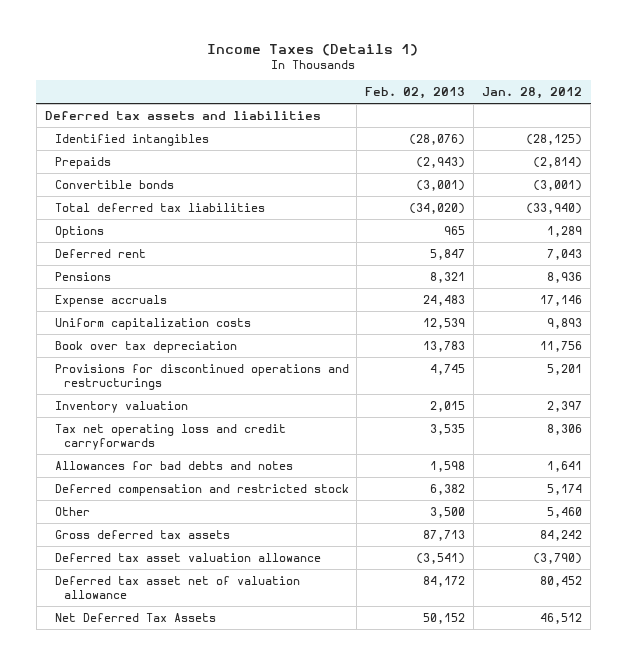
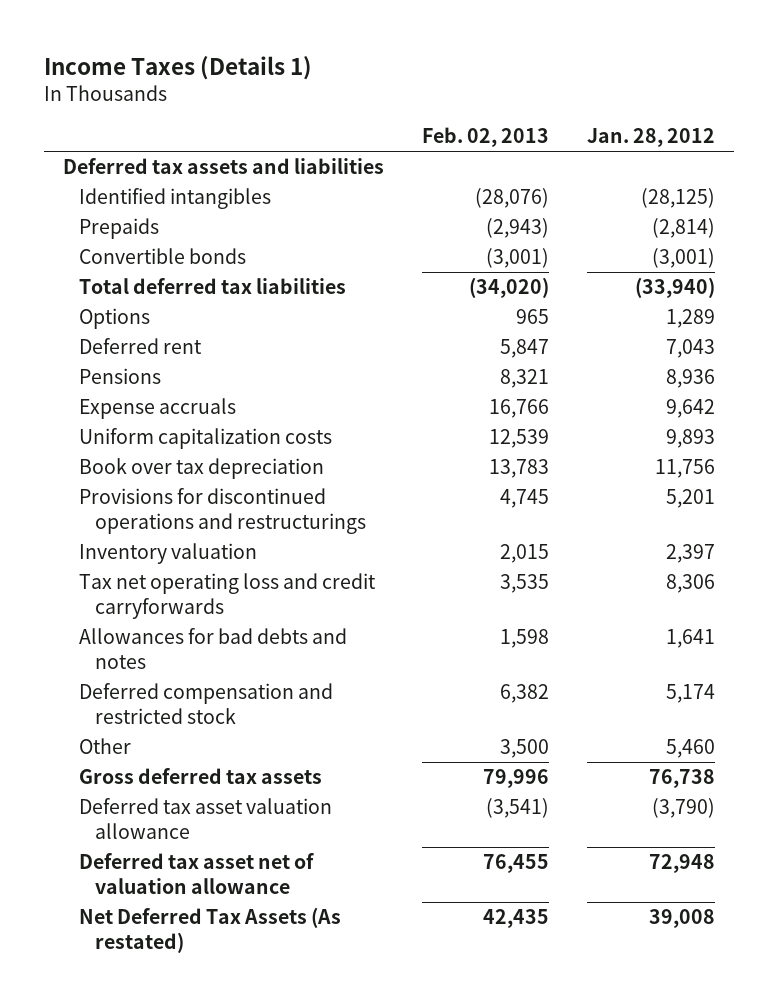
[423,294,466,306] 24,483 -> [488,399,549,419] 16,766
[540,294,583,306] 17,146 -> [665,399,715,419] 9,642
[423,529,466,541] 87,713 -> [482,769,549,789] 79,996
[540,529,583,541] 84,242 -> [648,769,715,789] 76,738
[423,575,466,587] 84,172 -> [482,854,549,874] 76,455
[540,575,583,587] 80,452 -> [648,854,715,874] 72,948
[54,612,216,622] Net Deferred Tax Assets -> [79,907,342,953] Net Deferred Tax Assets (As restated)
[423,612,466,624] 50,152 -> [482,909,549,929] 42,435
[540,612,583,624] 46,512 -> [648,909,715,929] 39,008

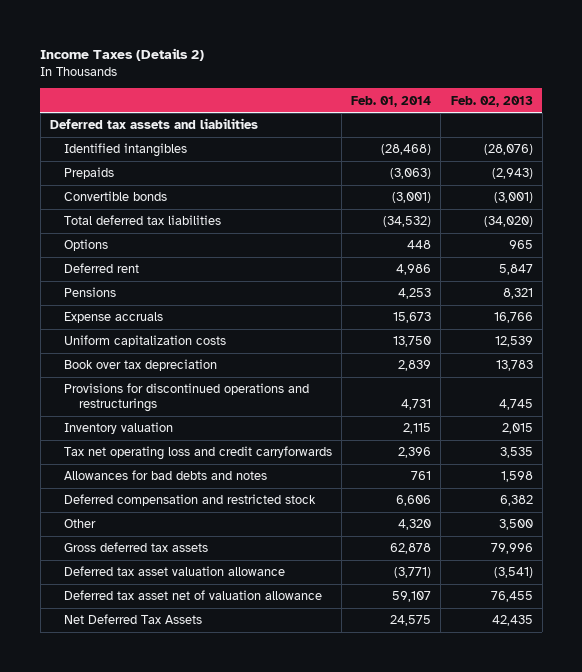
[44,55,313,80] Income Taxes (Details 1) -> [40,48,205,62] Income Taxes (Details 2)
[586,128,715,148] Jan. 28, 2012 -> none
none -> [351,95,432,107] Feb. 01, 2014
[79,907,342,953] Net Deferred Tax Assets (As restated) -> [64,614,203,625] Net Deferred Tax Assets

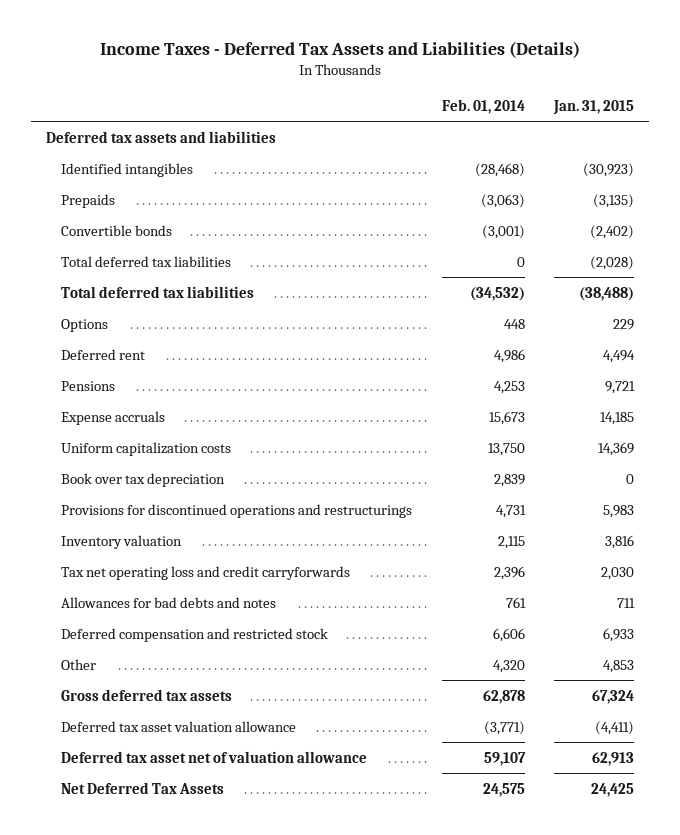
[40,48,205,62] Income Taxes (Details 2) -> [99,40,580,58] Income Taxes - Deferred Tax Assets and Liabilities (Details)
[450,95,533,107] Feb. 02, 2013 -> none
none -> [553,100,635,116] Jan. 31, 2015
none -> [61,255,232,267] Total deferred tax liabilities

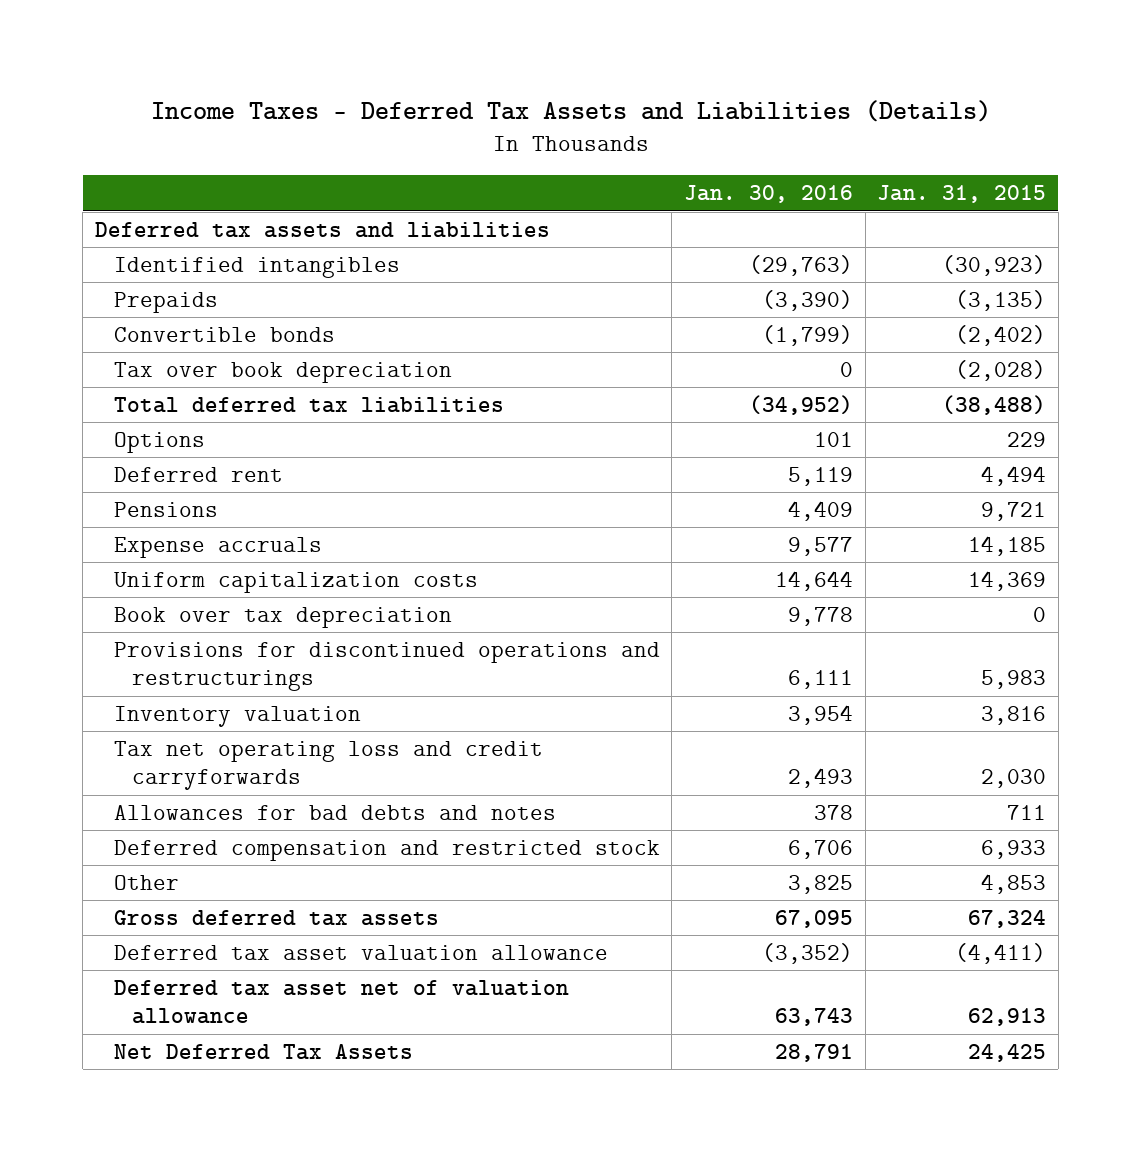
[441,99,525,115] Feb. 01, 2014 -> none
none -> [683,185,853,204] Jan. 30, 2016
[61,255,232,267] Total deferred tax liabilities -> [113,361,452,383] Tax over book depreciation

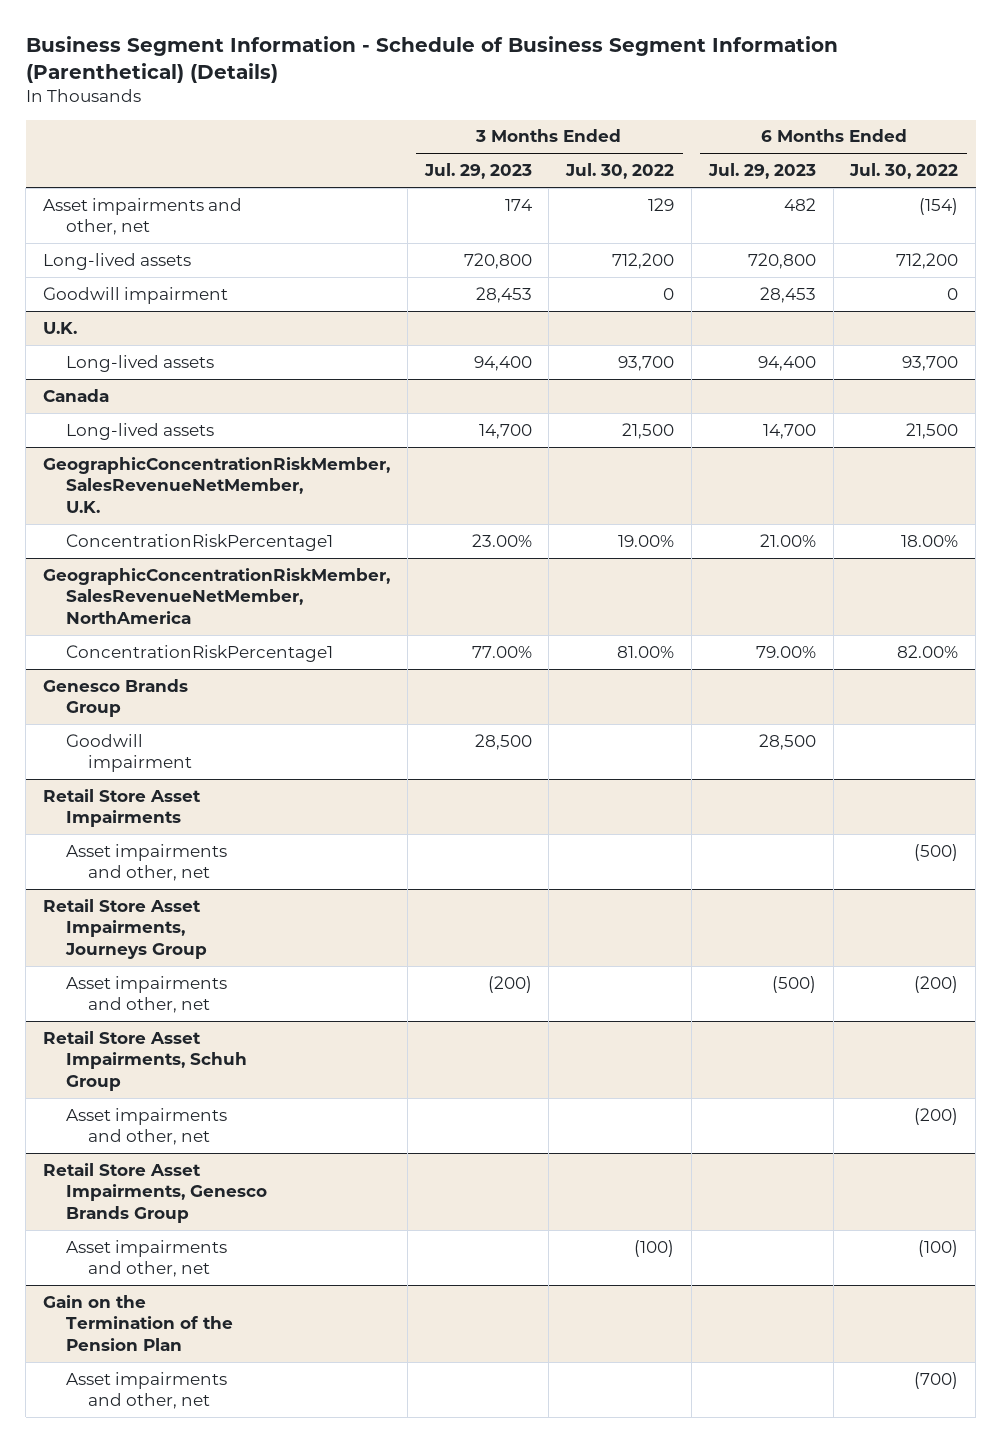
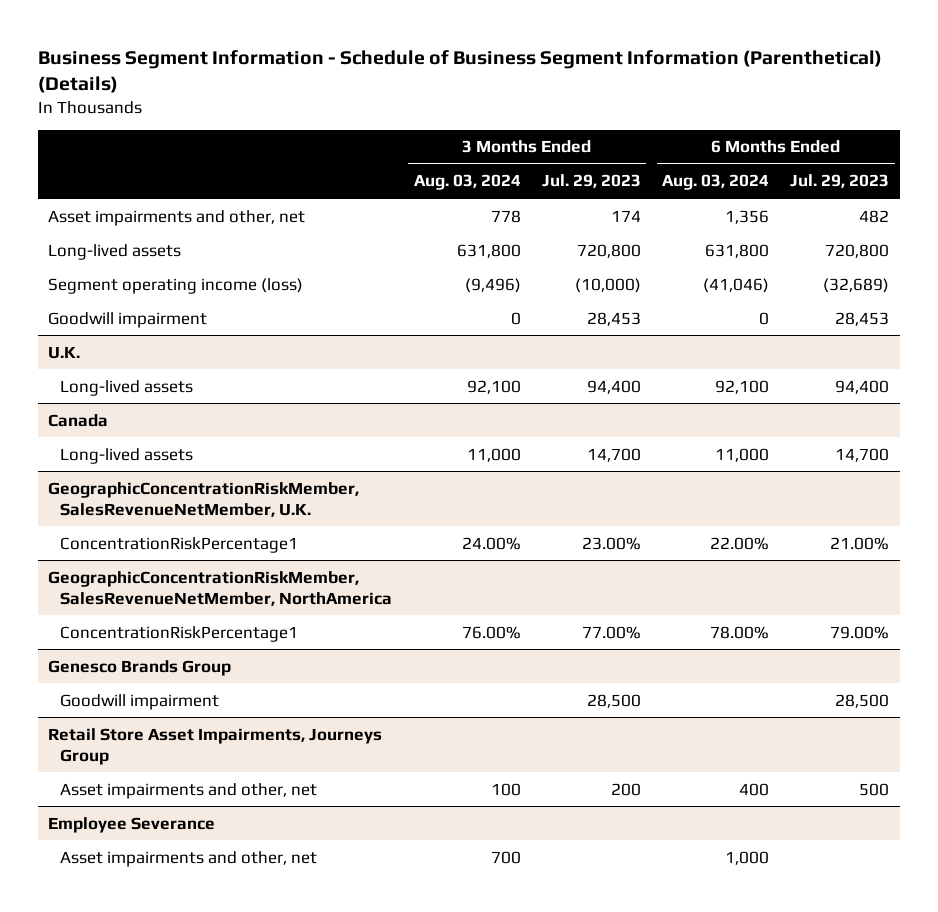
[565,163,675,180] Jul. 30, 2022 -> none
[849,163,959,180] Jul. 30, 2022 -> none
none -> [413,174,521,191] Aug. 03, 2024
none -> [662,174,770,191] Aug. 03, 2024
none -> [48,277,304,294] Segment operating income (loss)
[43,788,202,828] Retail Store Asset Impairments -> none
[65,843,227,882] Asset impairments and other, net -> none
[43,1030,247,1091] Retail Store Asset Impairments, Schuh Group -> none
[65,1107,227,1146] Asset impairments and other, net -> none
[43,1162,267,1223] Retail Store Asset Impairments, Genesco Brands Group -> none
[65,1239,227,1278] Asset impairments and other, net -> none
[43,1294,233,1351] Gain on the Termination of the Pension Plan -> none
[487,975,532,993] (200) -> [610,782,641,796] 200
[771,975,816,993] (500) -> [859,782,890,796] 500
none -> [48,816,216,833] Employee Severance

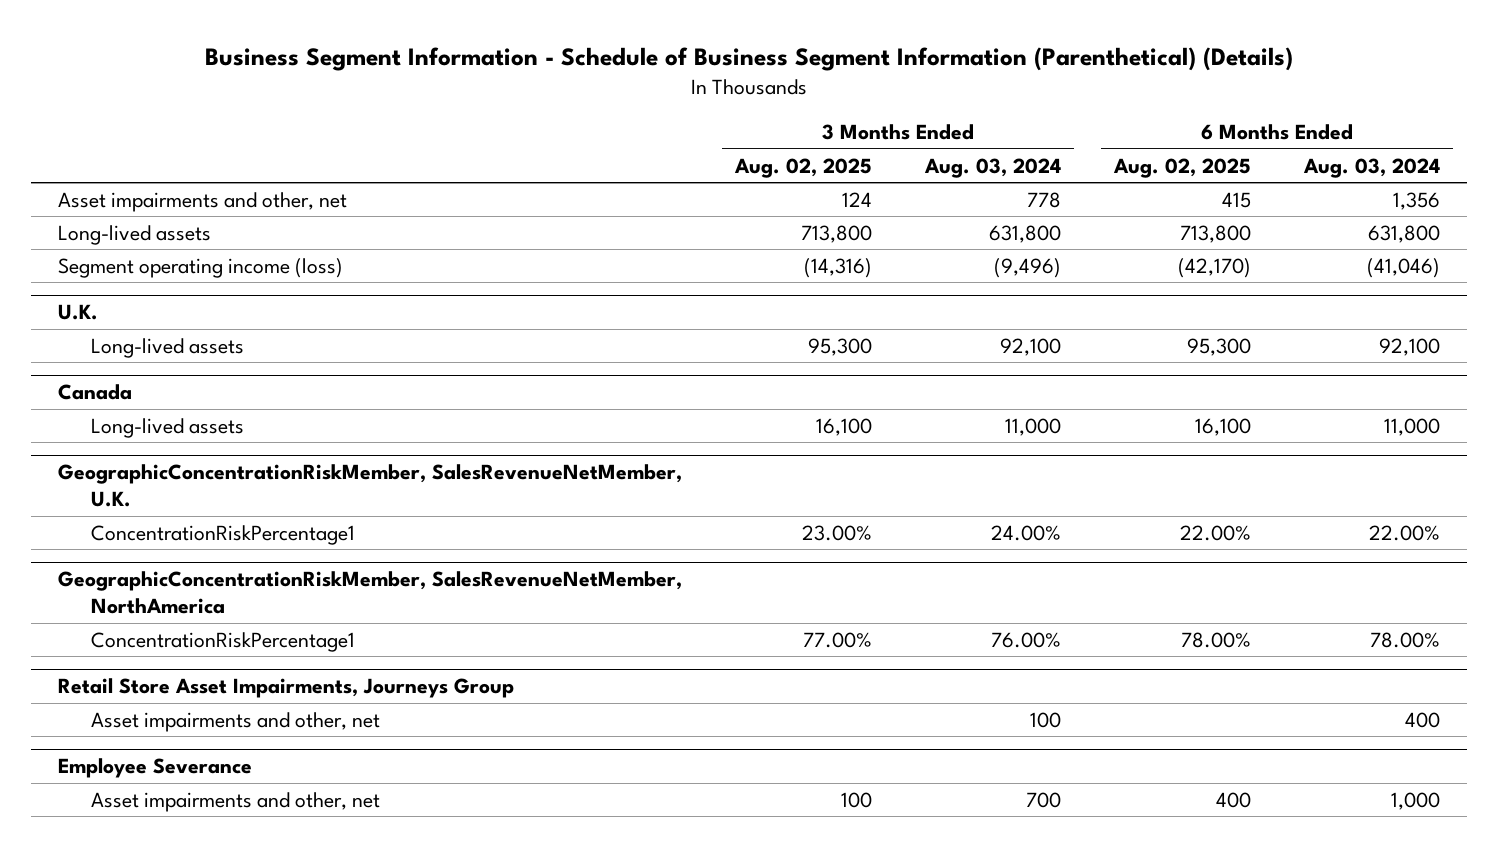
[541,174,641,189] Jul. 29, 2023 -> none
[790,174,890,189] Jul. 29, 2023 -> none
none -> [733,157,872,178] Aug. 02, 2025
none -> [1113,157,1252,178] Aug. 02, 2025
[48,311,208,328] Goodwill impairment -> none
[48,659,232,676] Genesco Brands Group -> none
[60,693,220,710] Goodwill impairment -> none

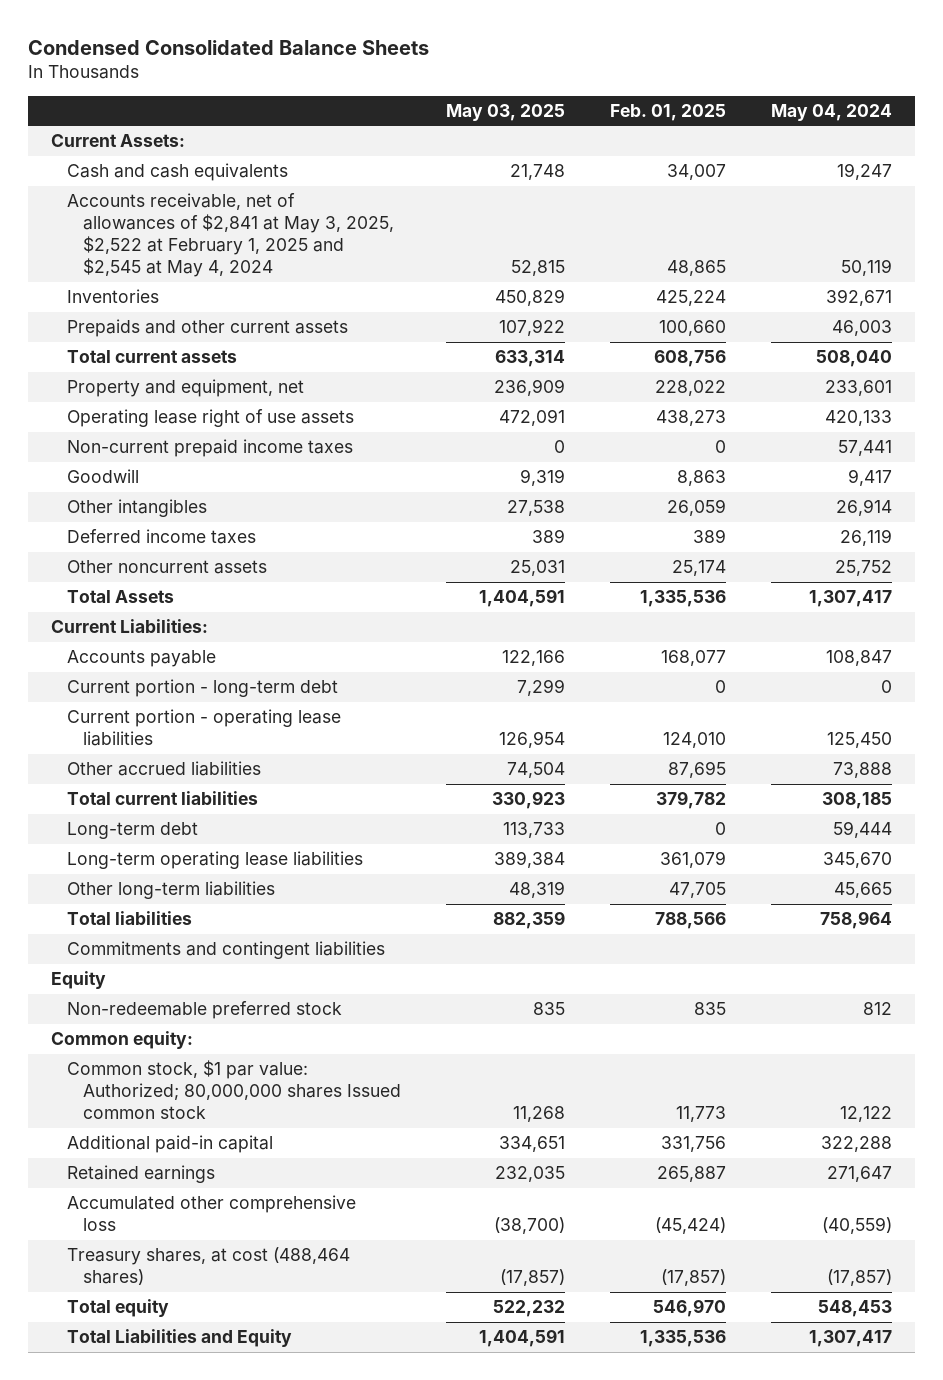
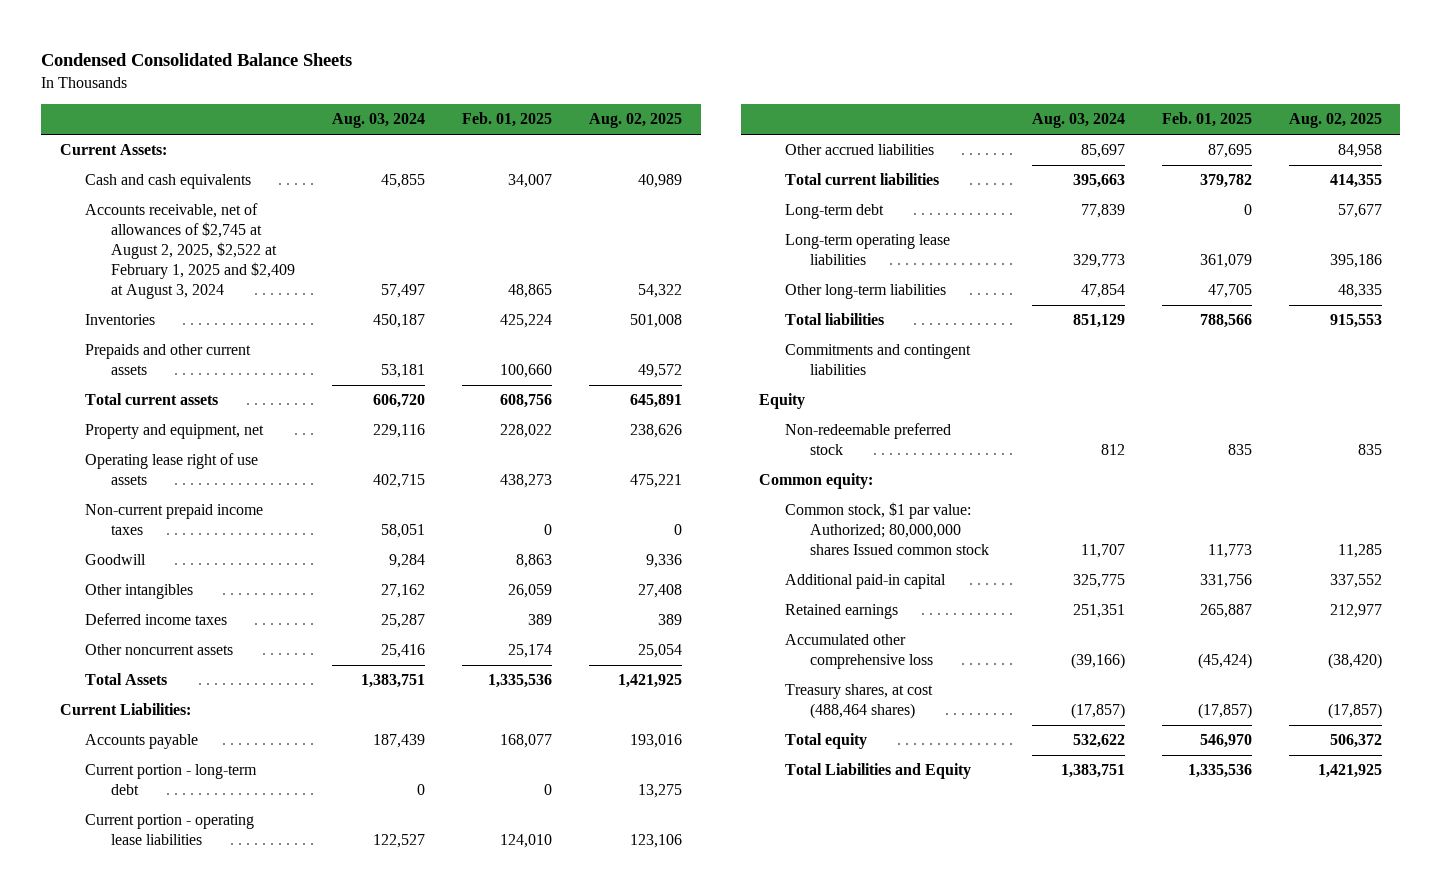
[446,103,566,121] May 03, 2025 -> none
[771,103,893,121] May 04, 2024 -> none
none -> [332,113,426,129] Aug. 03, 2024
none -> [589,113,683,129] Aug. 02, 2025
[66,193,394,278] Accounts receivable, net of allowances of $2,841 at May 3, 2025, $2,522 at February 1, 2025 and $2,545 at May 4, 2024 -> [85,203,295,299] Accounts receivable, net of allowances of $2,745 at August 2, 2025, $2,522 at February 1, 2025 and $2,409 at August 3, 2024

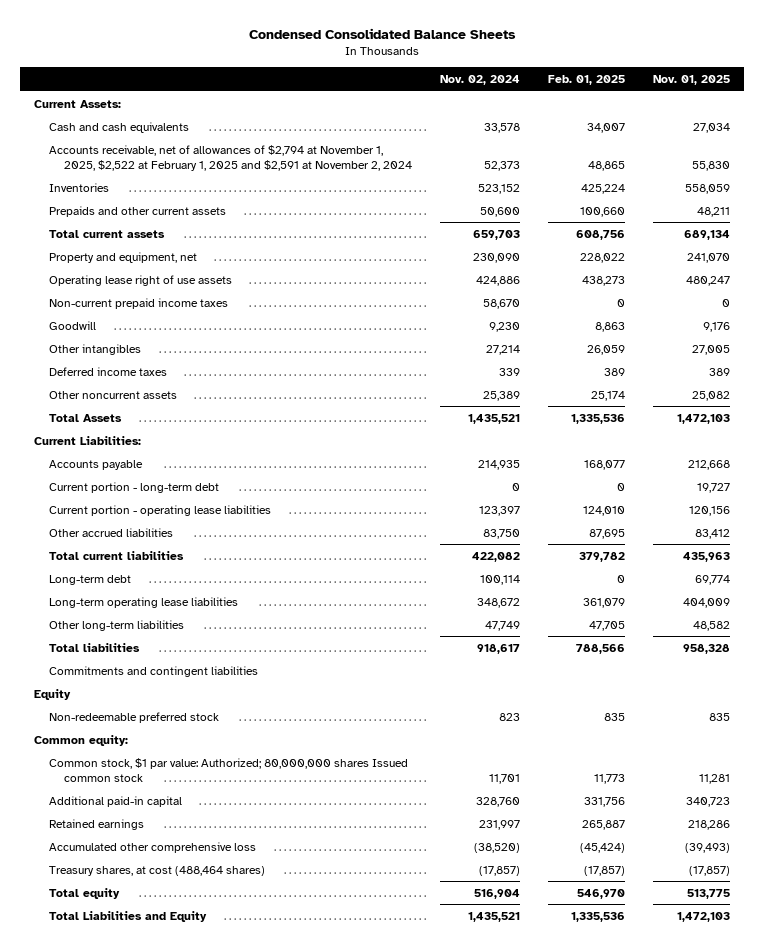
[332,113,426,129] Aug. 03, 2024 -> none
[589,113,683,129] Aug. 02, 2025 -> none
none -> [440,75,521,86] Nov. 02, 2024
none -> [652,75,730,86] Nov. 01, 2025
[85,203,295,299] Accounts receivable, net of allowances of $2,745 at August 2, 2025, $2,522 at February 1, 2025 and $2,409 at August 3, 2024 -> [49,144,413,171] Accounts receivable, net of allowances of $2,794 at November 1, 2025, $2,522 at February 1, 2025 and $2,591 at November 2, 2024

